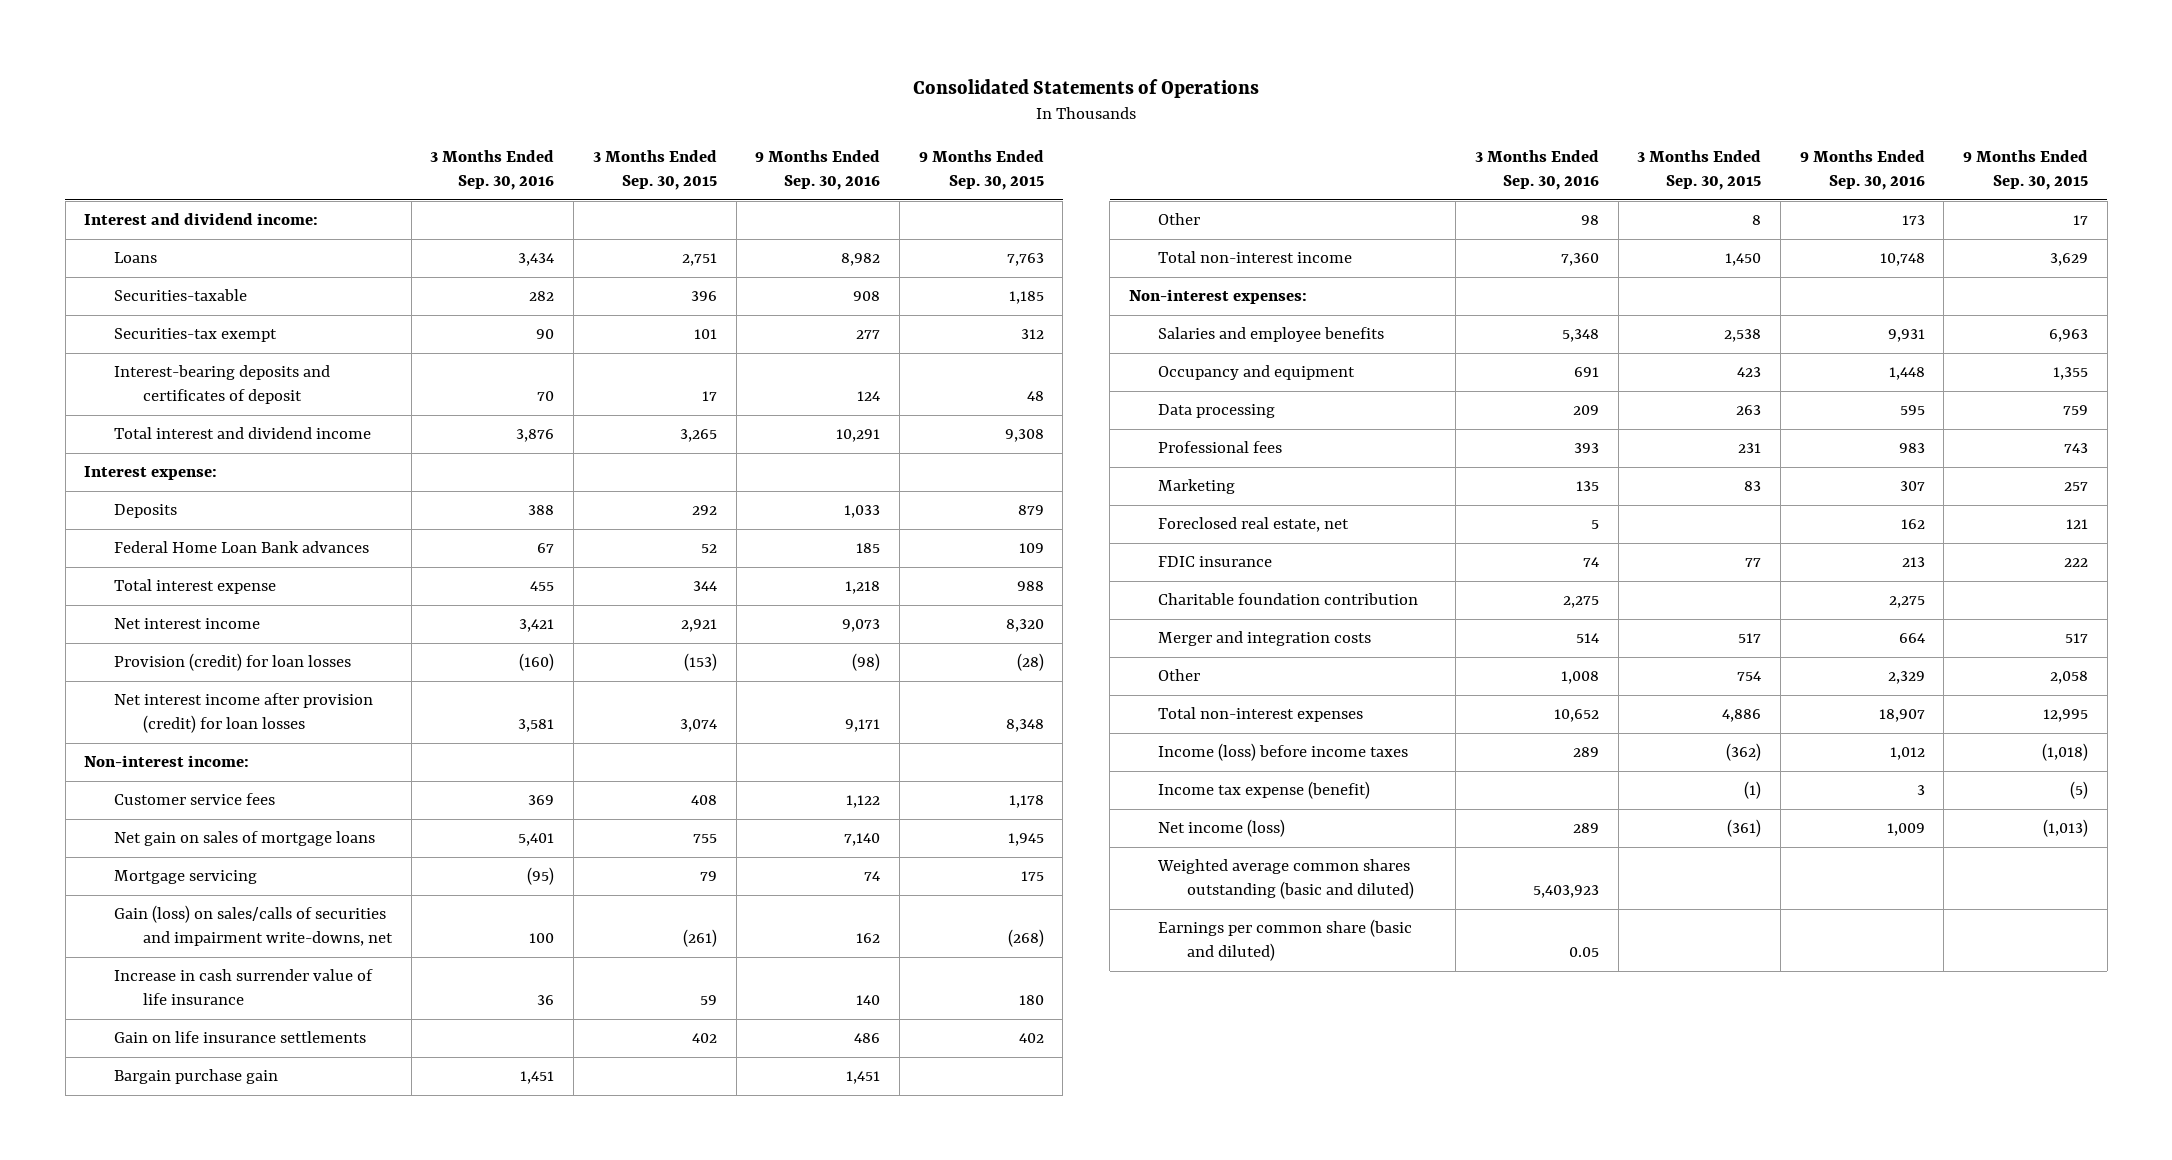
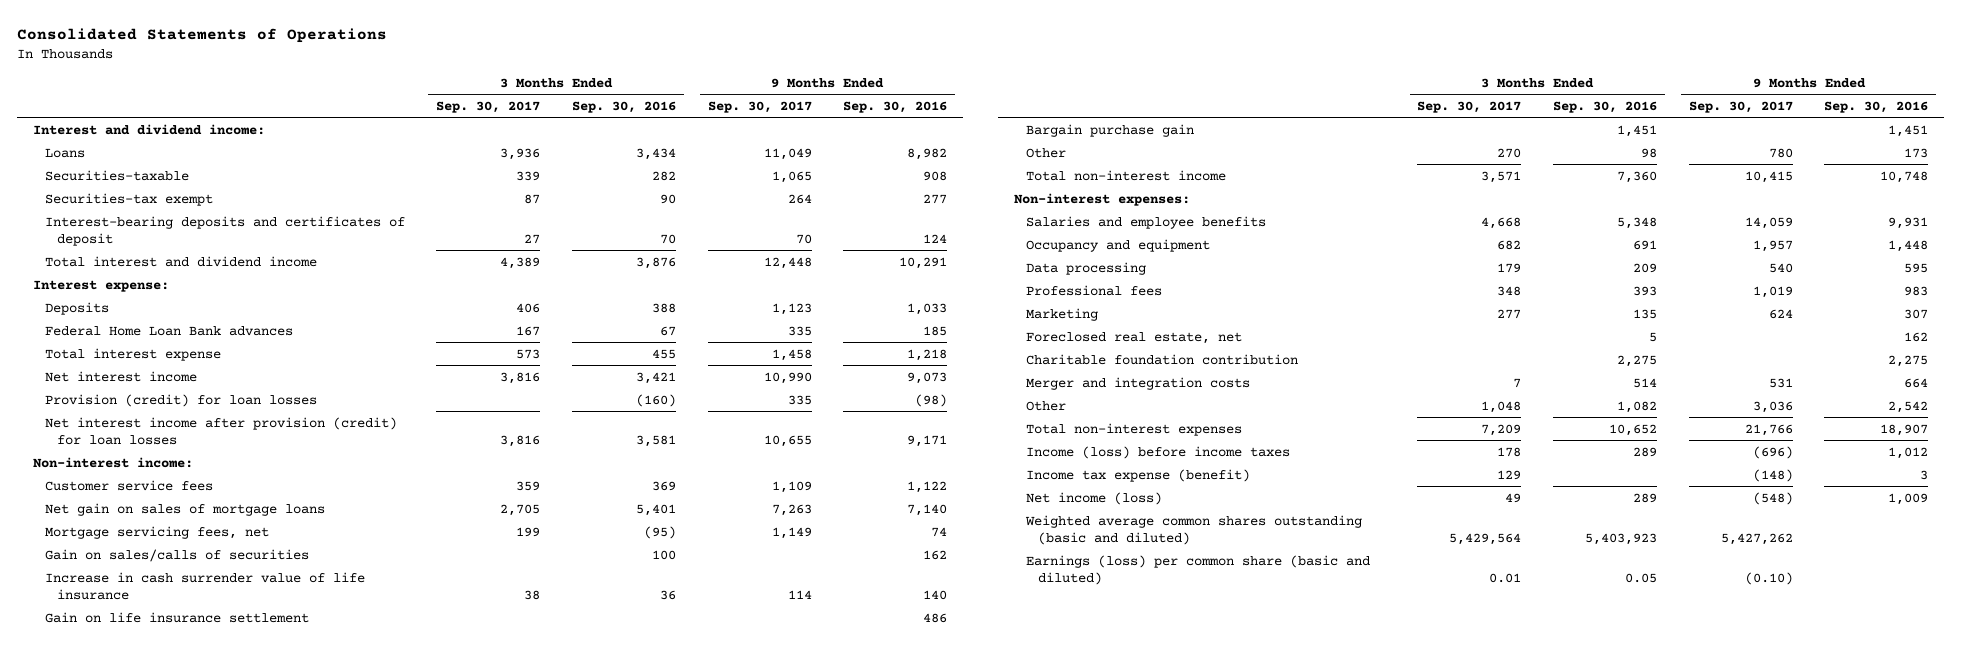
[592,150,717,191] 3 Months Ended Sep. 30, 2015 -> none
[918,150,1044,191] 9 Months Ended Sep. 30, 2015 -> none
none -> [436,100,541,113] Sep. 30, 2017
none -> [707,100,812,113] Sep. 30, 2017
[113,870,257,885] Mortgage servicing -> [44,525,269,539] Mortgage servicing fees, net
[113,905,393,947] Gain (loss) on sales/calls of securities and impairment write-downs, net -> [44,548,309,562] Gain on sales/calls of securities
[113,1031,366,1044] Gain on life insurance settlements -> [44,611,309,623] Gain on life insurance settlement
[1158,556,1273,568] FDIC insurance -> none
[1560,671,1599,685] 1,008 -> [1617,400,1658,413] 1,082
[1887,671,1925,685] 2,329 -> [1888,400,1929,413] 2,542
[1158,919,1413,962] Earnings per common share (basic and diluted) -> [1025,554,1370,585] Earnings (loss) per common share (basic and diluted)

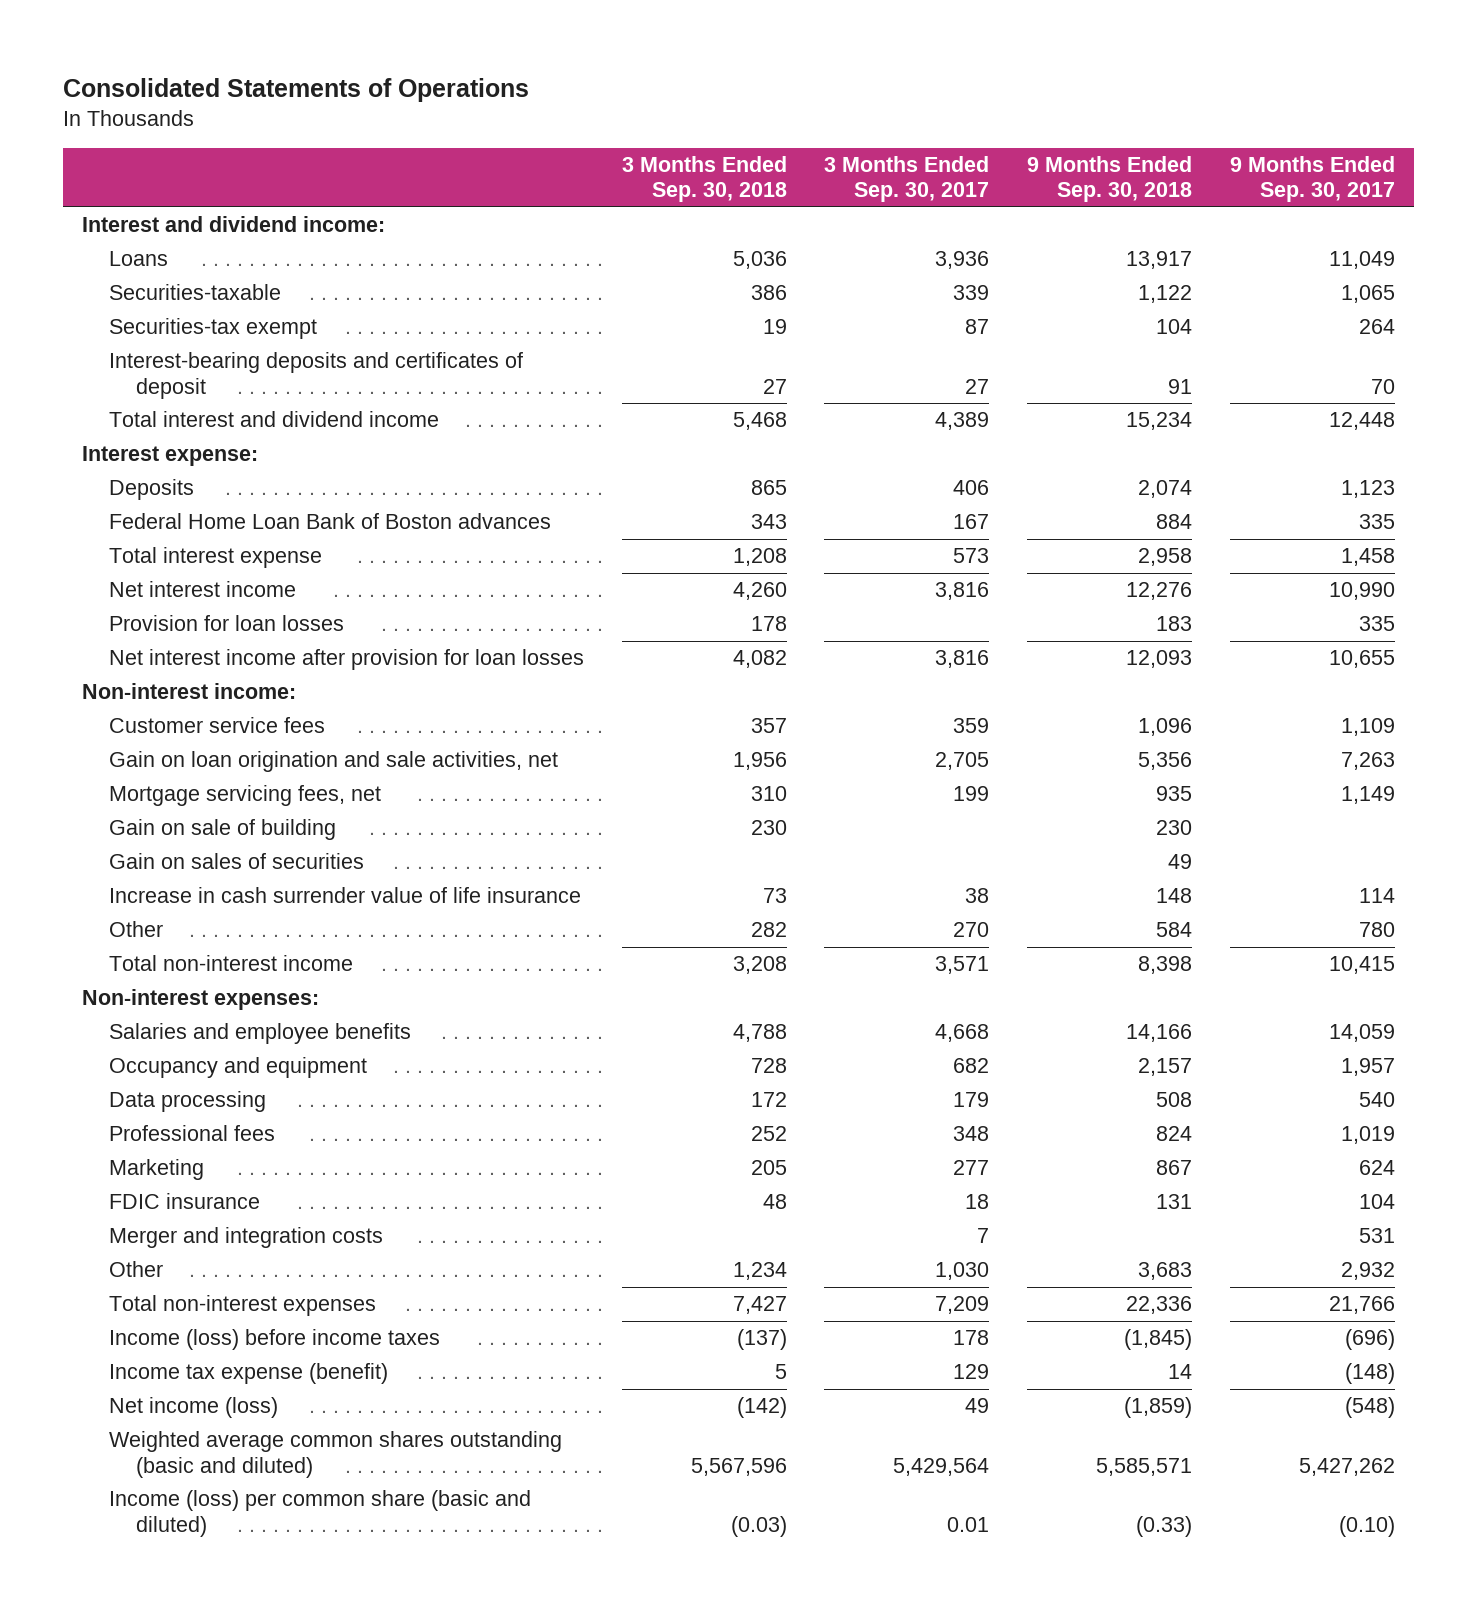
[572,100,677,113] Sep. 30, 2016 -> none
[843,100,948,113] Sep. 30, 2016 -> none
none -> [621,155,787,203] 3 Months Ended Sep. 30, 2018
none -> [1027,155,1193,203] 9 Months Ended Sep. 30, 2018
[44,325,293,336] Federal Home Loan Bank advances -> [109,513,552,530] Federal Home Loan Bank of Boston advances
[44,393,317,407] Provision (credit) for loan losses -> [109,615,345,632] Provision for loan losses
[44,416,397,445] Net interest income after provision (credit) for loan losses -> [109,649,585,671] Net interest income after provision for loan losses
[44,502,325,516] Net gain on sales of mortgage loans -> [109,751,559,773] Gain on loan origination and sale activities, net
none -> [109,819,337,841] Gain on sale of building
[44,548,309,562] Gain on sales/calls of securities -> [109,853,365,870] Gain on sales of securities
[44,611,309,623] Gain on life insurance settlement -> none
[1025,123,1194,137] Bargain purchase gain -> none
[1025,331,1242,344] Foreclosed real estate, net -> none
[1025,353,1298,365] Charitable foundation contribution -> none
none -> [109,1193,261,1210] FDIC insurance
[1481,400,1522,413] 1,048 -> [935,1262,990,1281] 1,030
[1752,400,1793,413] 3,036 -> [1340,1262,1395,1281] 2,932
[1025,554,1370,585] Earnings (loss) per common share (basic and diluted) -> [109,1490,532,1537] Income (loss) per common share (basic and diluted)

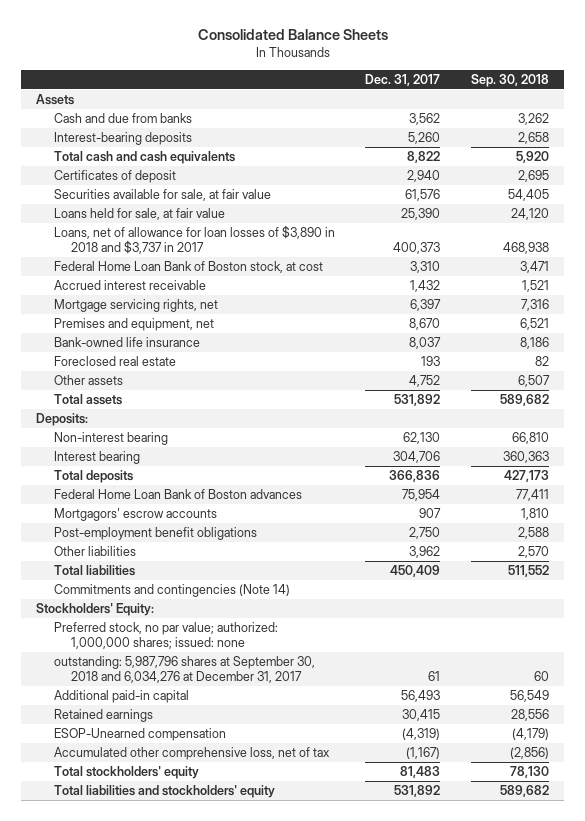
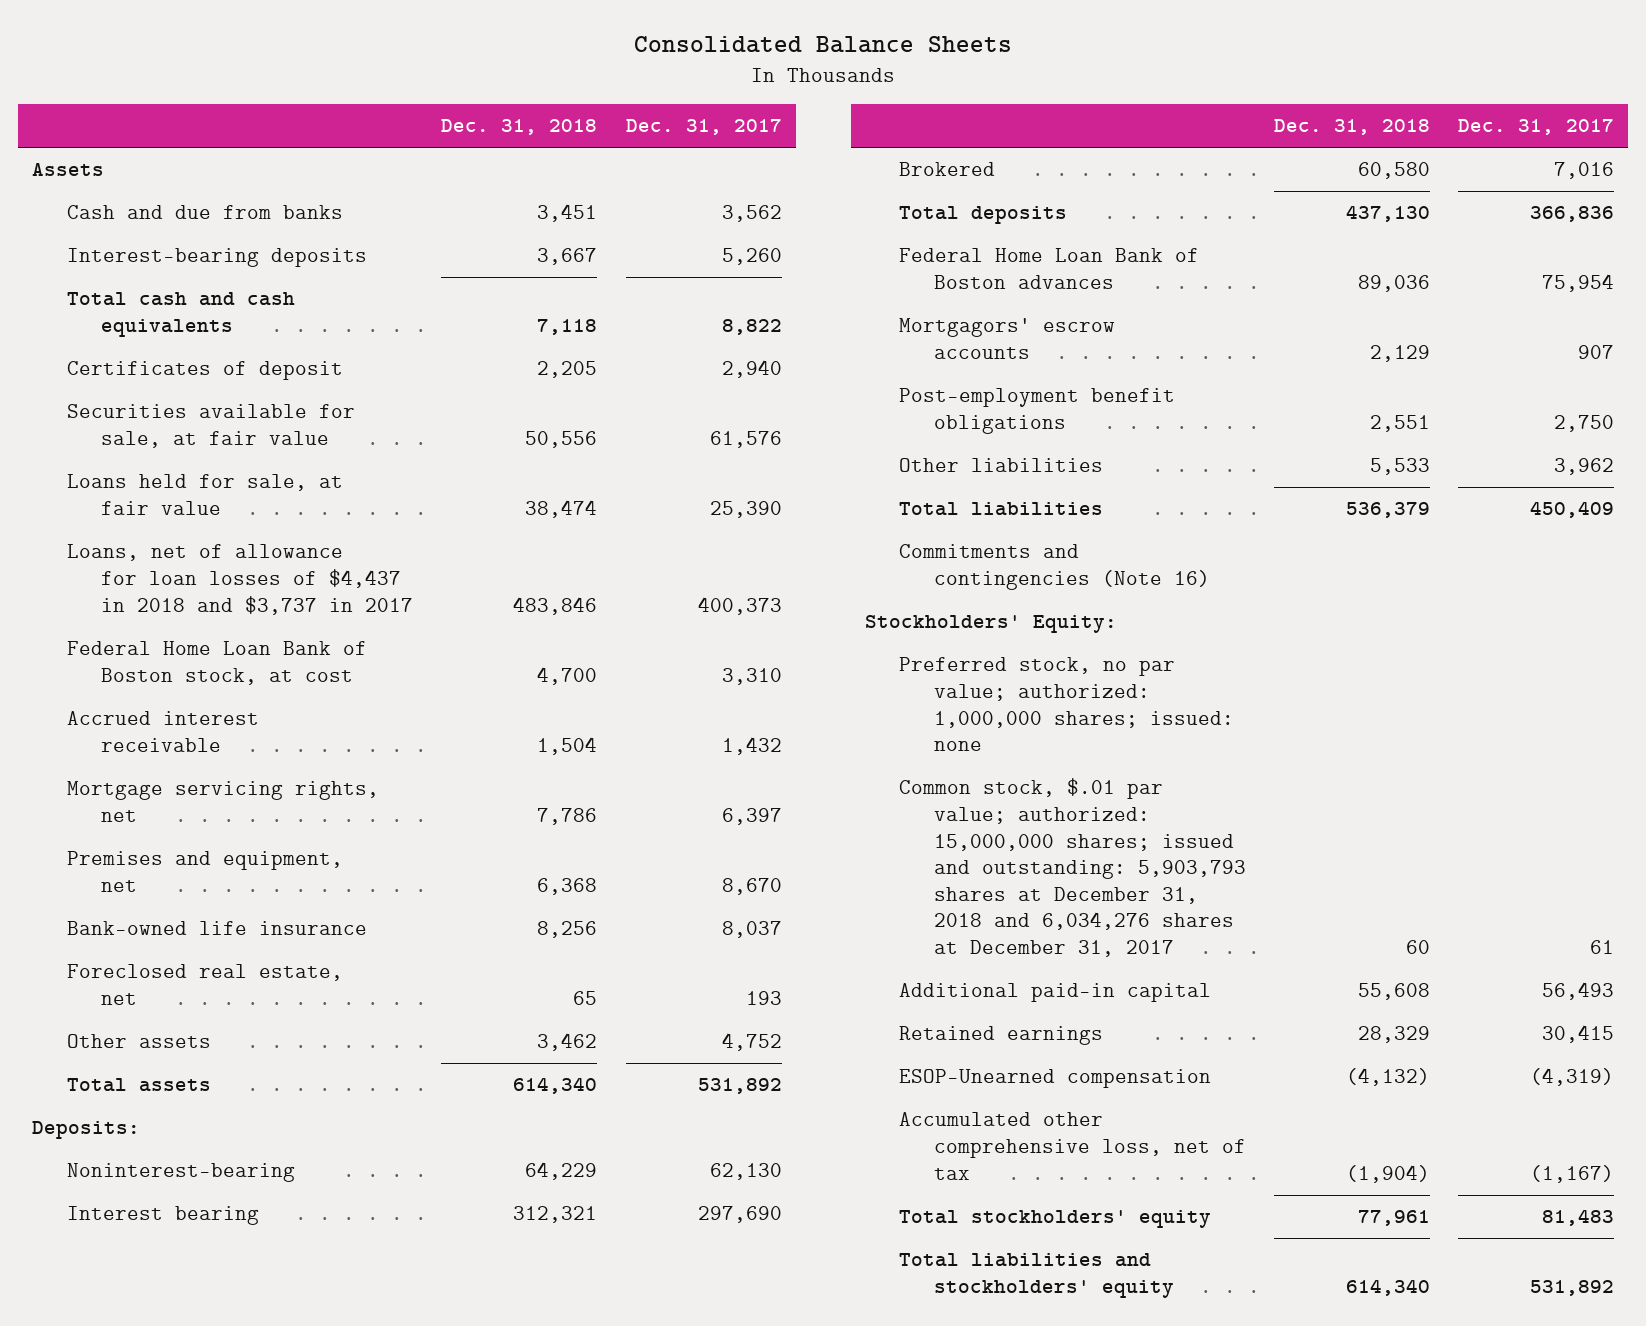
[471,73,550,87] Sep. 30, 2018 -> none
none -> [441,119,598,136] Dec. 31, 2018
[53,225,335,254] Loans, net of allowance for loan losses of $3,890 in 2018 and $3,737 in 2017 -> [66,544,414,615] Loans, net of allowance for loan losses of $4,437 in 2018 and $3,737 in 2017
[53,356,176,367] Foreclosed real estate -> [66,964,343,1006] Foreclosed real estate, net
[53,432,168,446] Non-interest bearing -> [66,1163,295,1183] Noninterest-bearing
[393,451,441,464] 304,706 -> [697,1206,782,1224] 297,690
none -> [899,162,996,177] Brokered
[53,584,290,598] Commitments and contingencies (Note 14) -> [899,544,1210,591] Commitments and contingencies (Note 16)
[53,656,315,683] outstanding: 5,987,796 shares at September 30, 2018 and 6,034,276 at December 31, 2017 -> [899,778,1246,958] Common stock, $.01 par value; authorized: 15,000,000 shares; issued and outstanding: 5,903,793 shares at December 31, 2018 and 6,034,276 shares at December 31, 2017

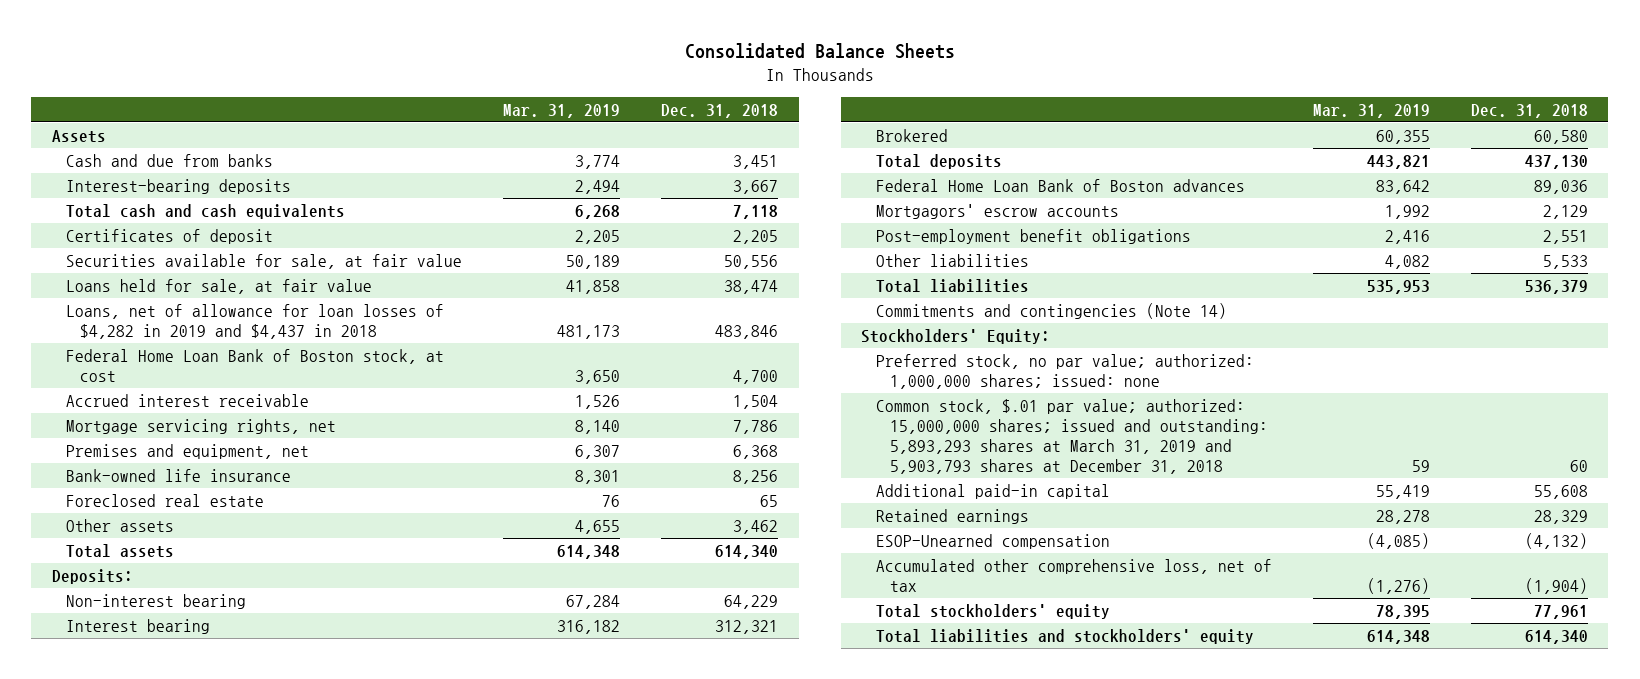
[625,119,782,136] Dec. 31, 2017 -> none
none -> [503,103,621,118] Mar. 31, 2019
[66,544,414,615] Loans, net of allowance for loan losses of $4,437 in 2018 and $3,737 in 2017 -> [65,303,444,339] Loans, net of allowance for loan losses of $4,282 in 2019 and $4,437 in 2018
[66,964,343,1006] Foreclosed real estate, net -> [65,493,264,507] Foreclosed real estate
[66,1163,295,1183] Noninterest-bearing -> [65,593,246,609] Non-interest bearing
[899,544,1210,591] Commitments and contingencies (Note 16) -> [875,302,1227,319] Commitments and contingencies (Note 14)
[899,778,1246,958] Common stock, $.01 par value; authorized: 15,000,000 shares; issued and outstanding: 5,903,793 shares at December 31, 2018 and 6,034,276 shares at December 31, 2017 -> [875,398,1269,474] Common stock, $.01 par value; authorized: 15,000,000 shares; issued and outstanding: 5,893,293 shares at March 31, 2019 and 5,903,793 shares at December 31, 2018

